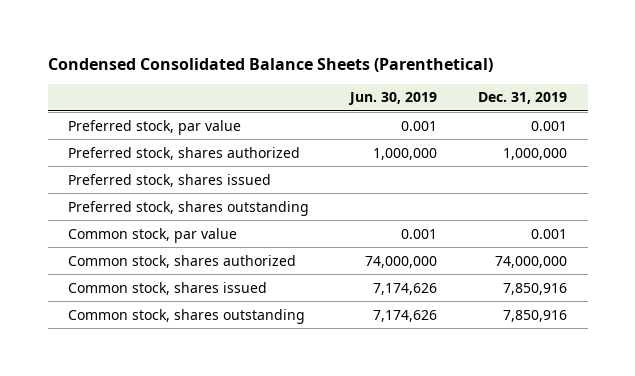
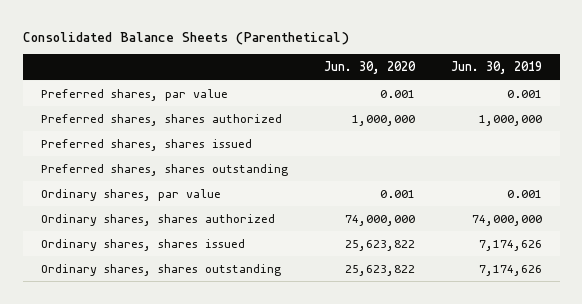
[47,57,493,72] Condensed Consolidated Balance Sheets (Parenthetical) -> [22,31,349,45] Consolidated Balance Sheets (Parenthetical)
[478,92,568,105] Dec. 31, 2019 -> none
none -> [323,61,416,75] Jun. 30, 2020
[68,119,242,135] Preferred stock, par value -> [40,89,228,102] Preferred shares, par value
[68,146,301,160] Preferred stock, shares authorized -> [40,114,282,127] Preferred shares, shares authorized
[68,173,272,187] Preferred stock, shares issued -> [40,139,252,152] Preferred shares, shares issued
[68,200,310,216] Preferred stock, shares outstanding -> [40,164,288,177] Preferred shares, shares outstanding
[68,227,238,243] Common stock, par value -> [40,189,221,202] Ordinary shares, par value
[68,254,297,268] Common stock, shares authorized -> [40,214,275,227] Ordinary shares, shares authorized
[68,281,268,295] Common stock, shares issued -> [40,239,245,252] Ordinary shares, shares issued
[68,308,306,324] Common stock, shares outstanding -> [40,264,281,277] Ordinary shares, shares outstanding

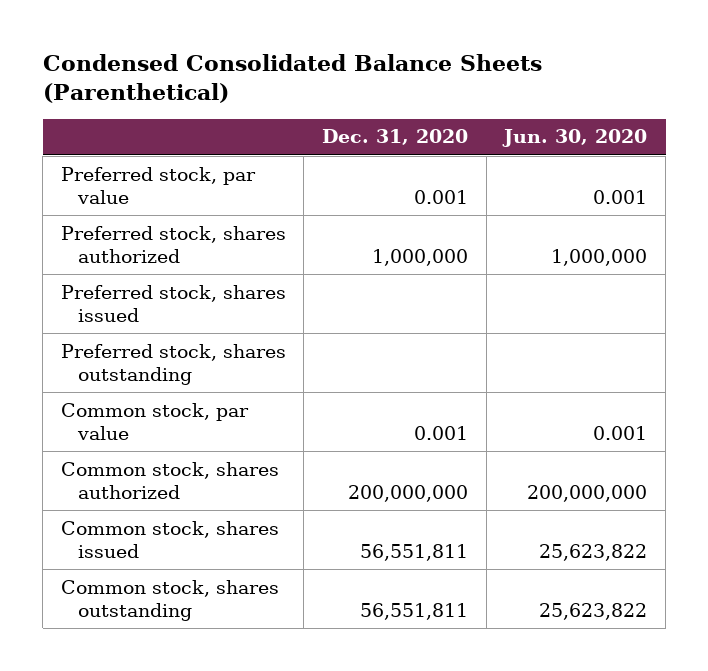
[22,31,349,45] Consolidated Balance Sheets (Parenthetical) -> [42,54,542,104] Condensed Consolidated Balance Sheets (Parenthetical)
[450,61,542,75] Jun. 30, 2019 -> none
none -> [322,129,469,146] Dec. 31, 2020
[40,89,228,102] Preferred shares, par value -> [60,166,256,205] Preferred stock, par value
[40,114,282,127] Preferred shares, shares authorized -> [60,225,286,264] Preferred stock, shares authorized
[40,139,252,152] Preferred shares, shares issued -> [60,284,286,323] Preferred stock, shares issued
[40,164,288,177] Preferred shares, shares outstanding -> [60,343,286,386] Preferred stock, shares outstanding
[40,189,221,202] Ordinary shares, par value -> [60,402,249,441] Common stock, par value
[40,214,275,227] Ordinary shares, shares authorized -> [60,461,279,500] Common stock, shares authorized
[344,215,415,227] 74,000,000 -> [527,485,648,503] 200,000,000
[40,239,245,252] Ordinary shares, shares issued -> [60,520,279,559] Common stock, shares issued
[40,264,281,277] Ordinary shares, shares outstanding -> [60,579,279,622] Common stock, shares outstanding

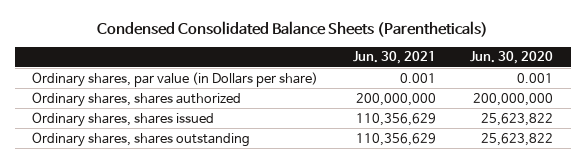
[42,54,542,104] Condensed Consolidated Balance Sheets (Parenthetical) -> [96,21,488,38] Condensed Consolidated Balance Sheets (Parentheticals)
[322,129,469,146] Dec. 31, 2020 -> none
none -> [352,51,436,65] Jun. 30, 2021
[60,166,256,205] Preferred stock, par value -> none
[60,225,286,264] Preferred stock, shares authorized -> none
[60,284,286,323] Preferred stock, shares issued -> none
[60,343,286,386] Preferred stock, shares outstanding -> none
[60,402,249,441] Common stock, par value -> [32,71,319,87] Ordinary shares, par value (in Dollars per share)
[60,461,279,500] Common stock, shares authorized -> [32,91,242,107] Ordinary shares, shares authorized
[60,520,279,559] Common stock, shares issued -> [32,111,215,127] Ordinary shares, shares issued
[60,579,279,622] Common stock, shares outstanding -> [32,131,251,147] Ordinary shares, shares outstanding

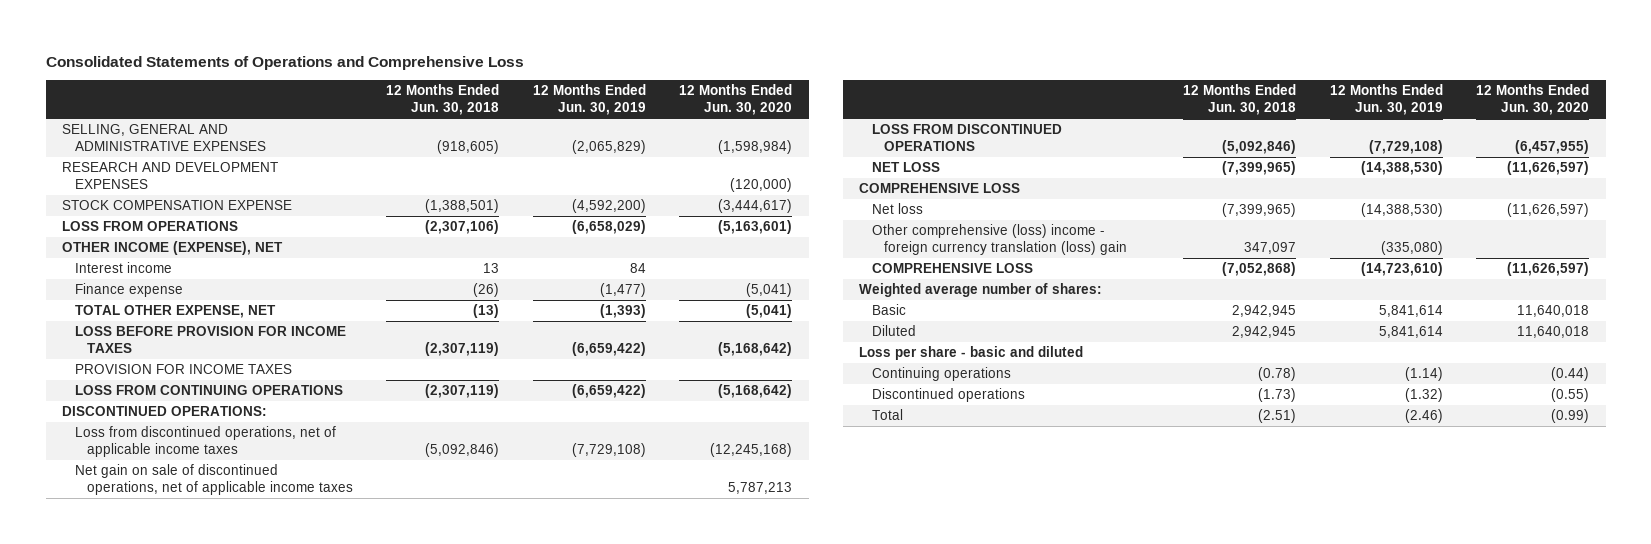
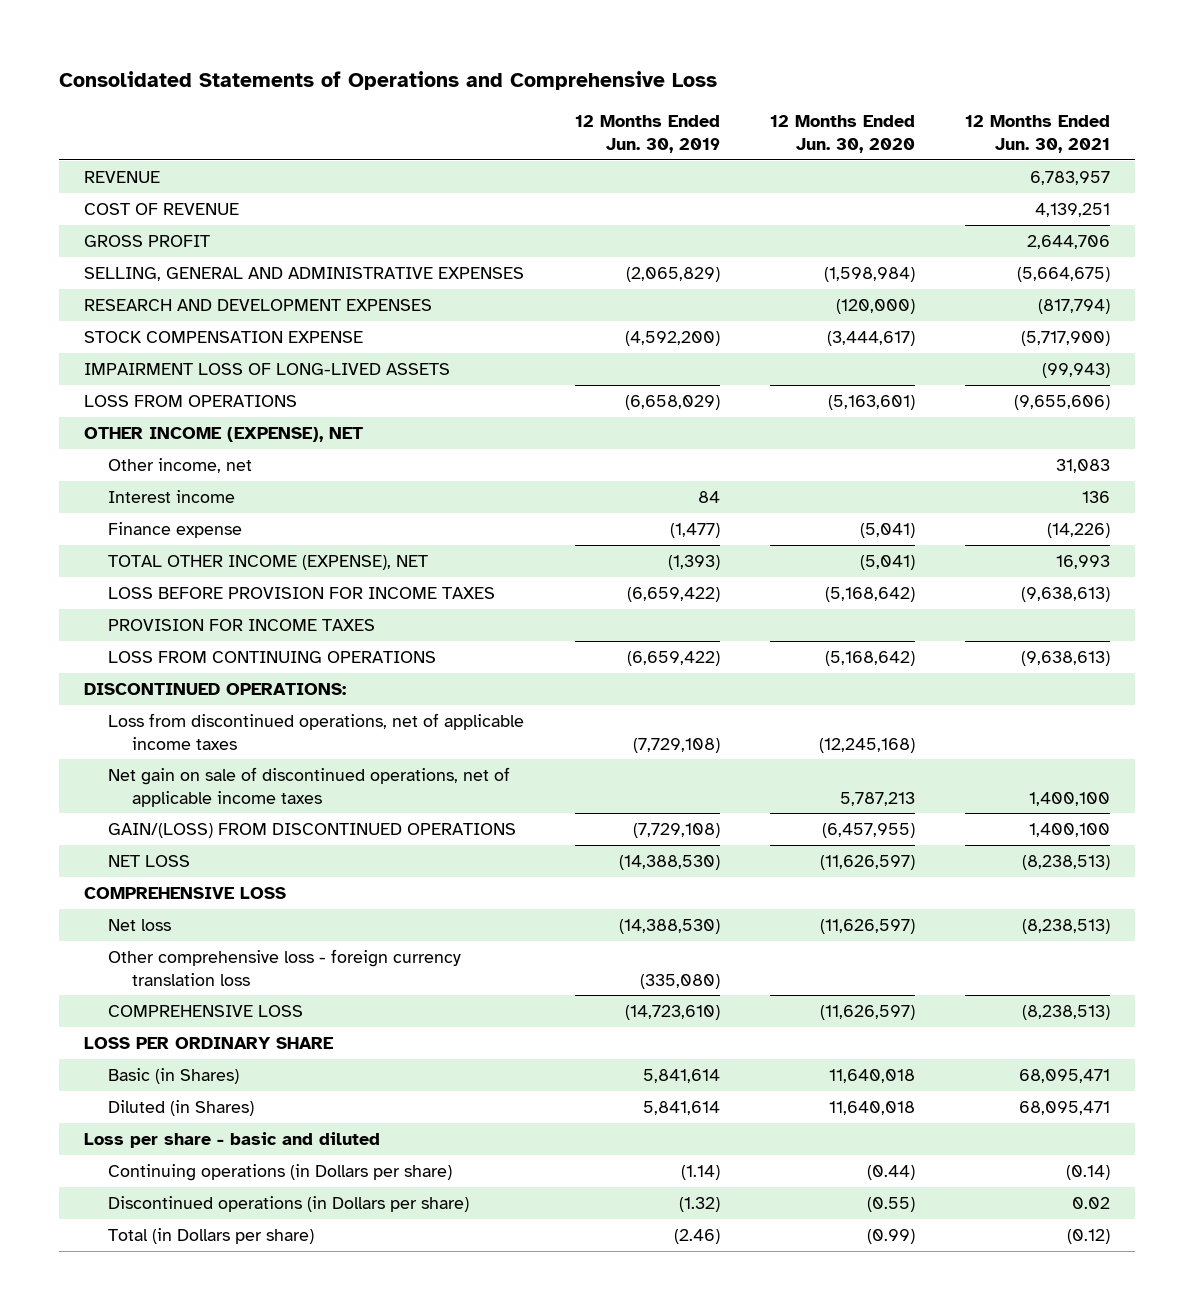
[386,84,500,116] 12 Months Ended Jun. 30, 2018 -> none
none -> [965,115,1111,154] 12 Months Ended Jun. 30, 2021
none -> [84,170,161,183] REVENUE
none -> [84,202,240,215] COST OF REVENUE
none -> [84,234,211,247] GROSS PROFIT
none -> [84,362,451,375] IMPAIRMENT LOSS OF LONG-LIVED ASSETS
none -> [108,457,253,473] Other income, net
[74,305,276,319] TOTAL OTHER EXPENSE, NET -> [108,554,429,570] TOTAL OTHER INCOME (EXPENSE), NET
[871,124,1062,152] LOSS FROM DISCONTINUED OPERATIONS -> [108,822,517,838] GAIN/(LOSS) FROM DISCONTINUED OPERATIONS
[871,224,1127,256] Other comprehensive (loss) income - foreign currency translation (loss) gain -> [108,948,462,986] Other comprehensive loss - foreign currency translation loss
[859,283,1103,298] Weighted average number of shares: -> none
none -> [84,1036,335,1049] LOSS PER ORDINARY SHARE
[871,304,906,316] Basic -> [108,1067,240,1084] Basic (in Shares)
[871,325,916,337] Diluted -> [108,1099,255,1116] Diluted (in Shares)
[871,367,1011,382] Continuing operations -> [108,1163,453,1181] Continuing operations (in Dollars per share)
[871,388,1025,403] Discontinued operations -> [108,1195,470,1212] Discontinued operations (in Dollars per share)
[871,409,903,421] Total -> [108,1227,315,1244] Total (in Dollars per share)

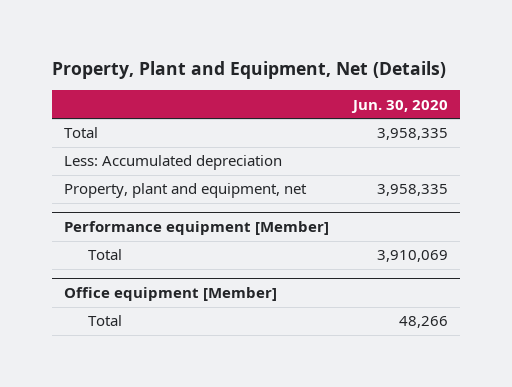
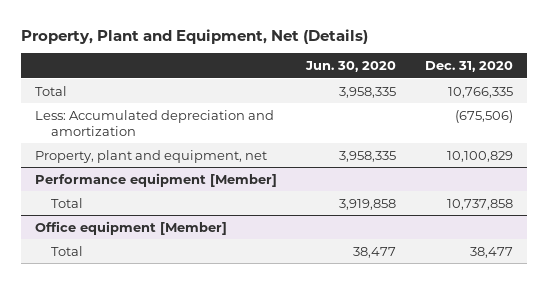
none -> [424,61,513,73] Dec. 31, 2020
[63,155,282,171] Less: Accumulated depreciation -> [34,109,274,136] Less: Accumulated depreciation and amortization
[377,250,449,263] 3,910,069 -> [338,198,396,210] 3,919,858
[399,316,449,329] 48,266 -> [352,246,396,258] 38,477

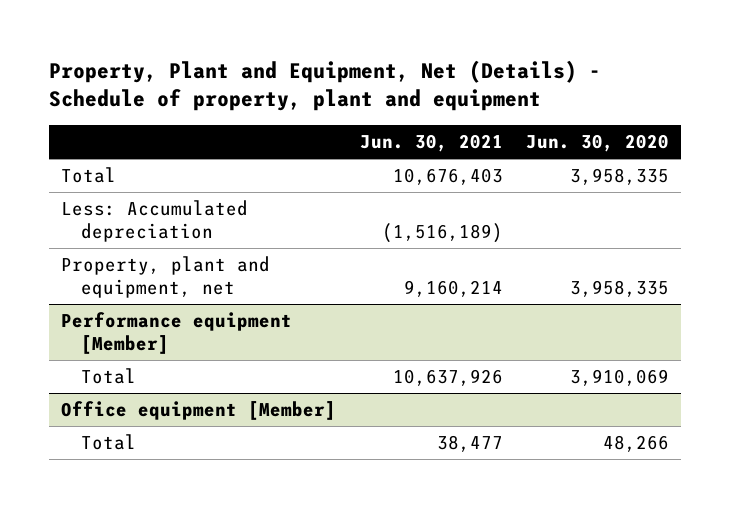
[20,28,368,44] Property, Plant and Equipment, Net (Details) -> [49,59,602,112] Property, Plant and Equipment, Net (Details) - Schedule of property, plant and equipment
[424,61,513,73] Dec. 31, 2020 -> none
none -> [359,133,503,152] Jun. 30, 2021
[34,109,274,136] Less: Accumulated depreciation and amortization -> [60,200,248,242] Less: Accumulated depreciation
[338,198,396,210] 3,919,858 -> [570,369,670,387] 3,910,069
[352,246,396,258] 38,477 -> [603,435,670,453] 48,266

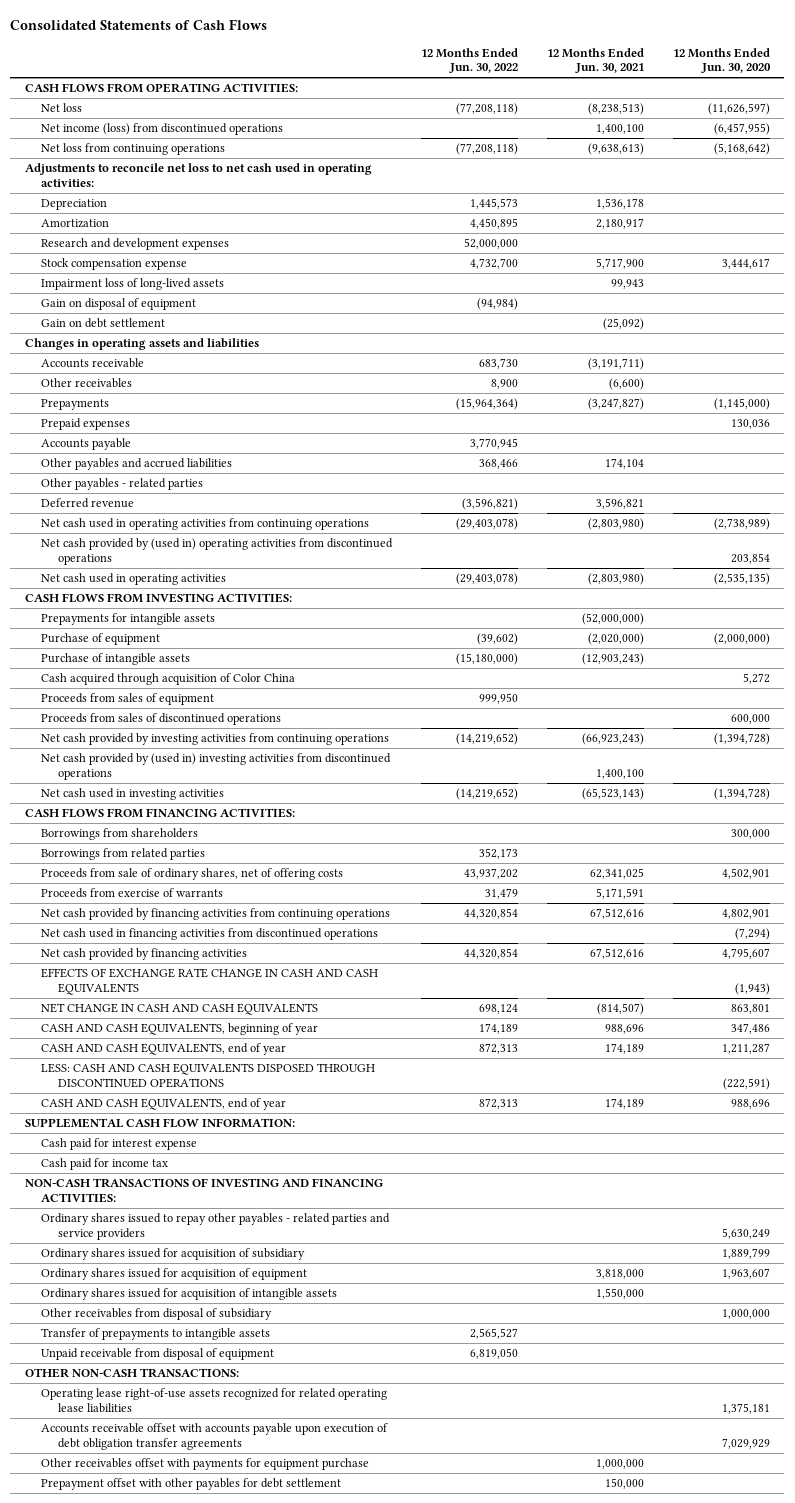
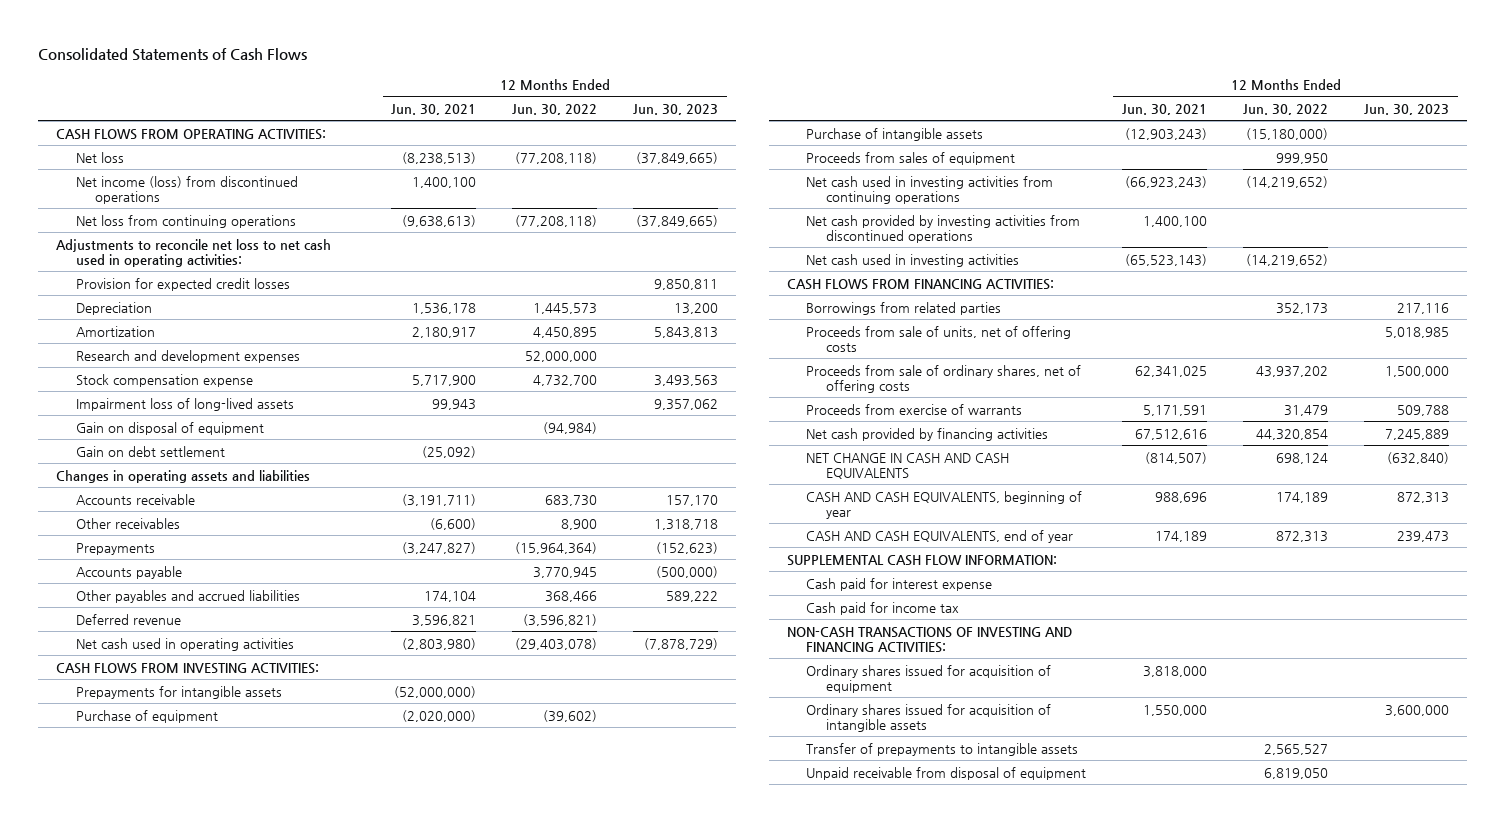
[672,47,771,74] 12 Months Ended Jun. 30, 2020 -> none
none -> [633,103,719,115] Jun. 30, 2023
none -> [75,277,290,291] Provision for expected credit losses
[41,417,131,430] Prepaid expenses -> none
[41,477,204,490] Other payables - related parties -> none
[41,517,370,530] Net cash used in operating activities from continuing operations -> none
[41,537,394,565] Net cash provided by (used in) operating activities from discontinued operations -> none
[41,672,296,685] Cash acquired through acquisition of Color China -> none
[41,712,282,725] Proceeds from sales of discontinued operations -> none
[41,732,390,745] Net cash provided by investing activities from continuing operations -> [806,175,1054,204] Net cash used in investing activities from continuing operations
[41,752,392,780] Net cash provided by (used in) investing activities from discontinued operations -> [806,214,1081,243] Net cash provided by investing activities from discontinued operations
[41,827,199,840] Borrowings from shareholders -> none
none -> [806,325,1072,352] Proceeds from sale of units, net of offering costs
[41,907,391,920] Net cash provided by financing activities from continuing operations -> none
[41,927,379,940] Net cash used in financing activities from discontinued operations -> none
[41,967,379,995] EFFECTS OF EXCHANGE RATE CHANGE IN CASH AND CASH EQUIVALENTS -> none
[41,1062,376,1088] LESS: CASH AND CASH EQUIVALENTS DISPOSED THROUGH DISCONTINUED OPERATIONS -> none
[41,1097,287,1110] CASH AND CASH EQUIVALENTS, end of year -> none
[41,1212,391,1240] Ordinary shares issued to repay other payables - related parties and service providers -> none
[41,1247,306,1260] Ordinary shares issued for acquisition of subsidiary -> none
[41,1307,273,1320] Other receivables from disposal of subsidiary -> none
[24,1367,239,1378] OTHER NON-CASH TRANSACTIONS: -> none
[41,1387,388,1413] Operating lease right-of-use assets recognized for related operating lease liabilities -> none
[41,1422,389,1450] Accounts receivable offset with accounts payable upon execution of debt obligation transfer agreements -> none
[41,1457,370,1470] Other receivables offset with payments for equipment purchase -> none
[41,1477,342,1490] Prepayment offset with other payables for debt settlement -> none

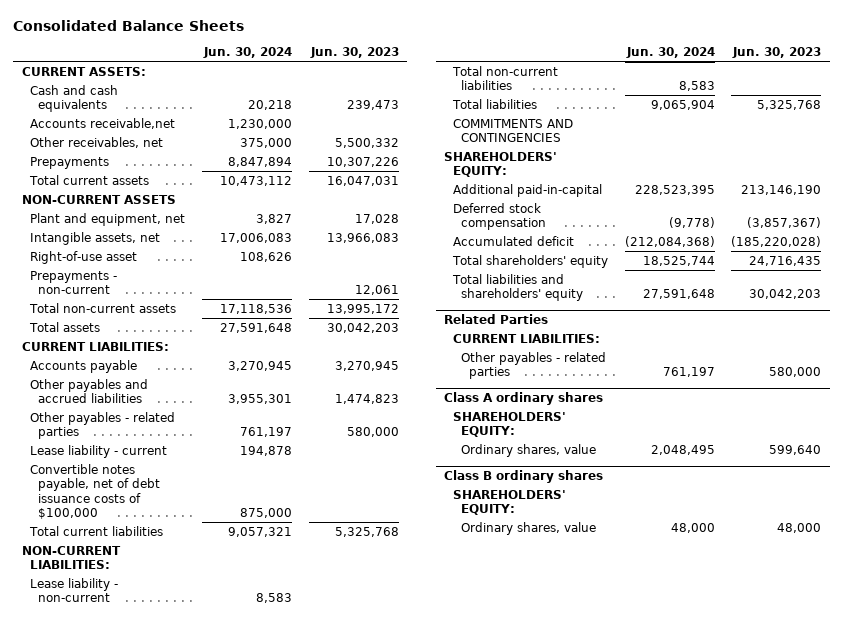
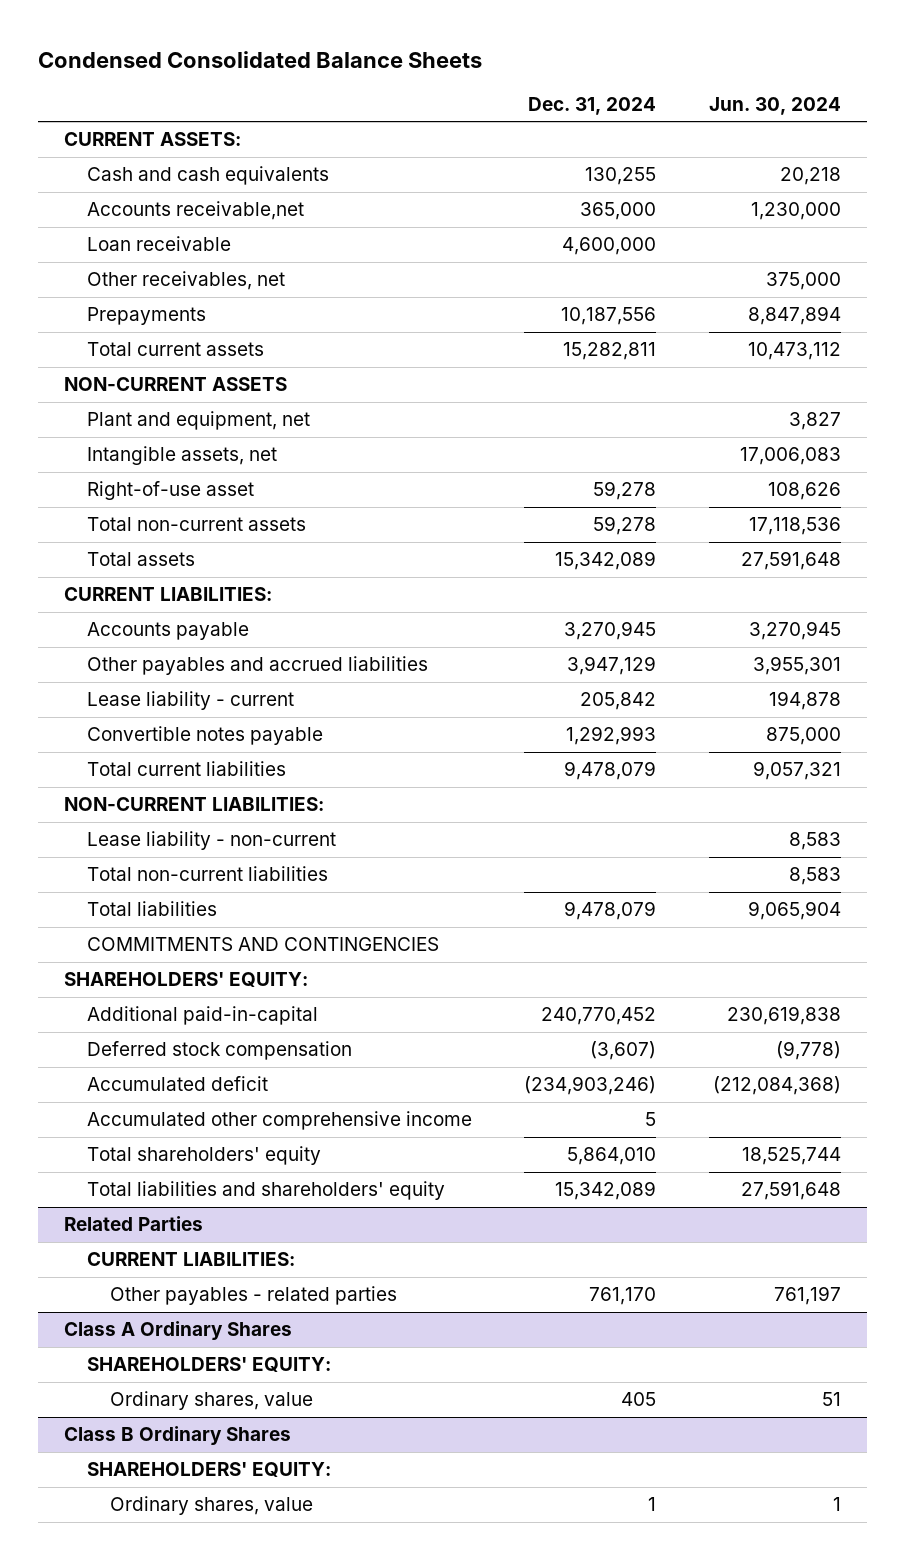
[13,20,245,32] Consolidated Balance Sheets -> [38,50,483,68] Condensed Consolidated Balance Sheets
[309,47,399,59] Jun. 30, 2023 -> none
none -> [528,96,657,115] Dec. 31, 2024
none -> [87,236,232,252] Loan receivable
[29,270,117,295] Prepayments - non-current -> none
[29,411,175,440] Other payables - related parties -> none
[29,463,161,520] Convertible notes payable, net of debt issuance costs of $100,000 -> [87,726,324,746] Convertible notes payable
[634,184,715,195] 228,523,395 -> [726,1006,841,1026] 230,619,838
none -> [87,1111,473,1131] Accumulated other comprehensive income
[444,391,604,405] Class A ordinary shares -> [64,1321,293,1341] Class A Ordinary Shares
[650,444,715,455] 2,048,495 -> [821,1392,841,1407] 51
[444,469,604,483] Class B ordinary shares -> [64,1426,292,1446] Class B Ordinary Shares
[670,522,715,533] 48,000 -> [832,1497,841,1512] 1

